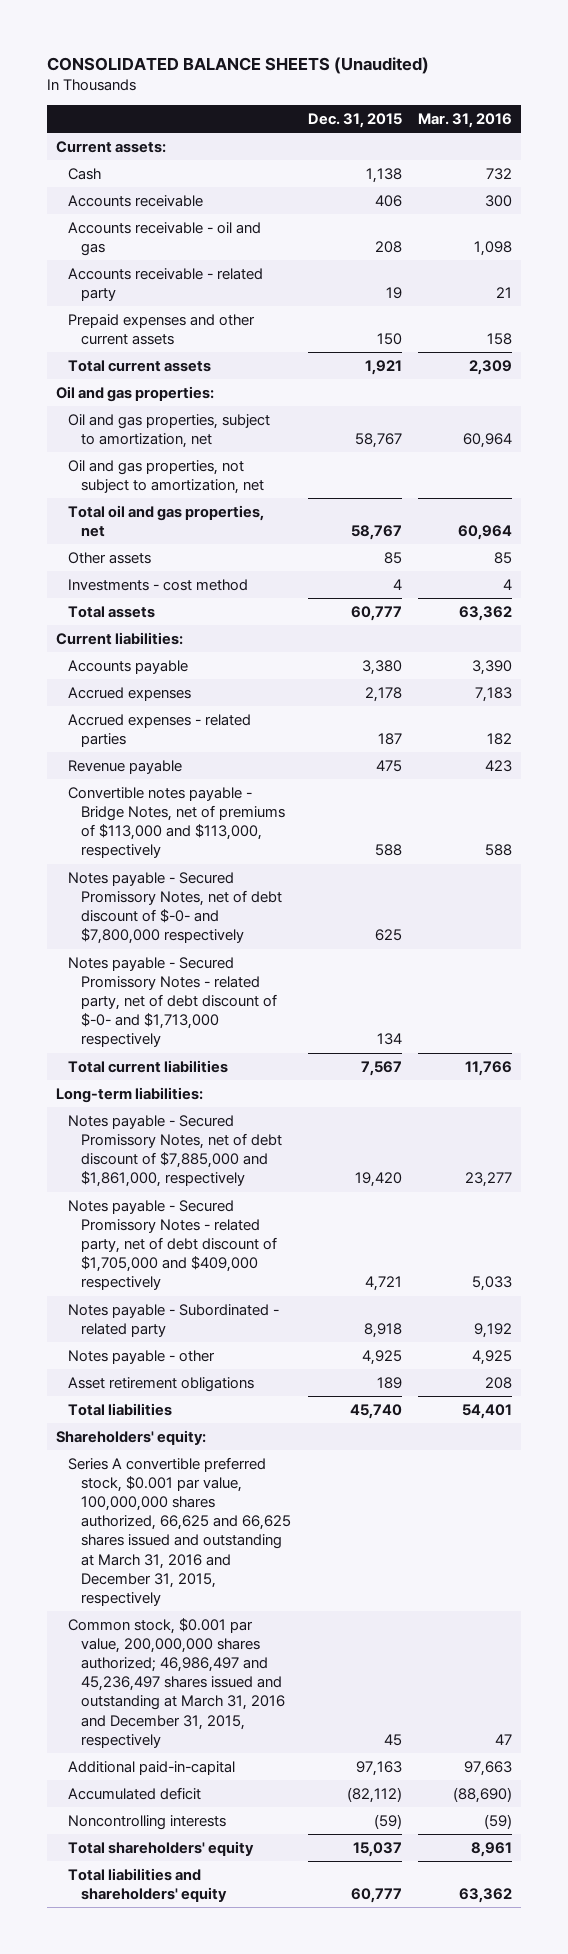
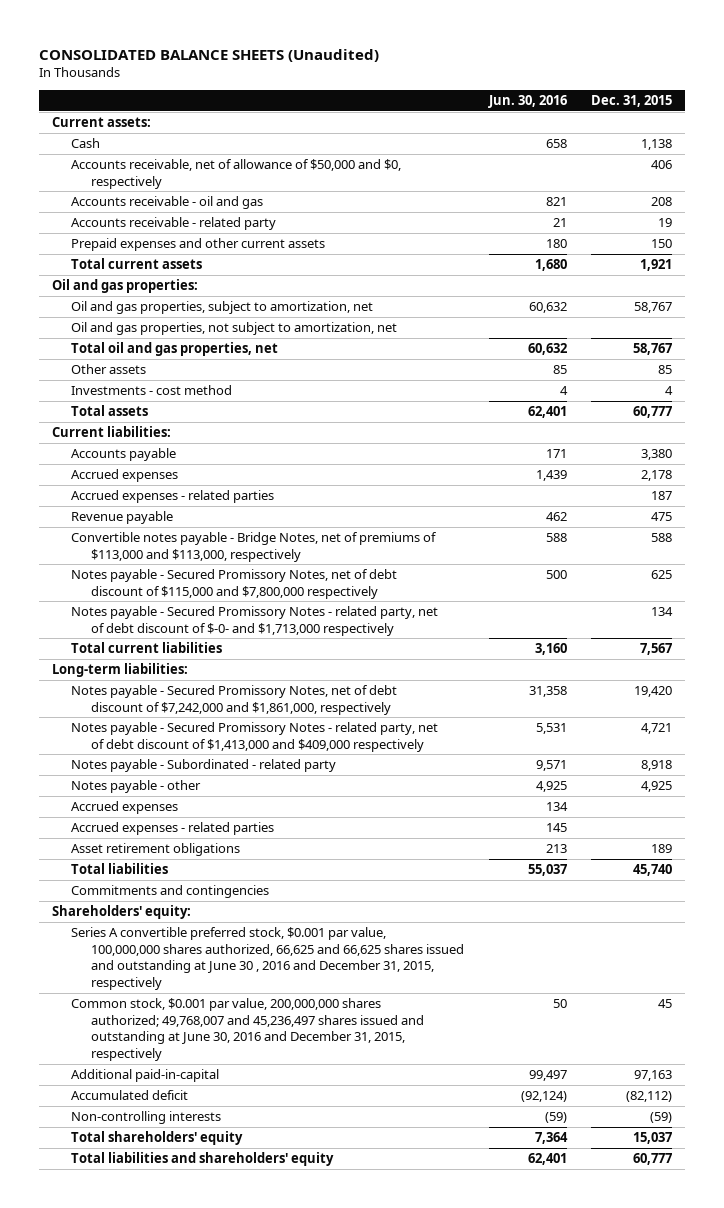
[418,112,513,128] Mar. 31, 2016 -> none
none -> [487,94,567,108] Jun. 30, 2016
[68,194,204,207] Accounts receivable -> none
none -> [71,158,402,189] Accounts receivable, net of allowance of $50,000 and $0, respectively
[68,871,282,945] Notes payable - Secured Promissory Notes, net of debt discount of $-0- and $7,800,000 respectively -> [71,568,398,599] Notes payable - Secured Promissory Notes, net of debt discount of $115,000 and $7,800,000 respectively
[68,1114,282,1188] Notes payable - Secured Promissory Notes, net of debt discount of $7,885,000 and $1,861,000, respectively -> [71,684,398,715] Notes payable - Secured Promissory Notes, net of debt discount of $7,242,000 and $1,861,000, respectively
[68,1199,277,1291] Notes payable - Secured Promissory Notes - related party, net of debt discount of $1,705,000 and $409,000 respectively -> [71,721,439,752] Notes payable - Secured Promissory Notes - related party, net of debt discount of $1,413,000 and $409,000 respectively
none -> [71,800,179,814] Accrued expenses
none -> [71,821,275,835] Accrued expenses - related parties
none -> [71,884,270,898] Commitments and contingencies
[68,1456,291,1606] Series A convertible preferred stock, $0.001 par value, 100,000,000 shares authorized, 66,625 and 66,625 shares issued and outstanding at March 31, 2016 and December 31, 2015, respectively -> [71,926,465,990] Series A convertible preferred stock, $0.001 par value, 100,000,000 shares authorized, 66,625 and 66,625 shares issued and outstanding at June 30 , 2016 and December 31, 2015, respectively
[68,1617,285,1748] Common stock, $0.001 par value, 200,000,000 shares authorized; 46,986,497 and 45,236,497 shares issued and outstanding at March 31, 2016 and December 31, 2015, respectively -> [71,997,425,1061] Common stock, $0.001 par value, 200,000,000 shares authorized; 49,768,007 and 45,236,497 shares issued and outstanding at June 30, 2016 and December 31, 2015, respectively
[68,1814,227,1830] Noncontrolling interests -> [71,1110,222,1124] Non-controlling interests

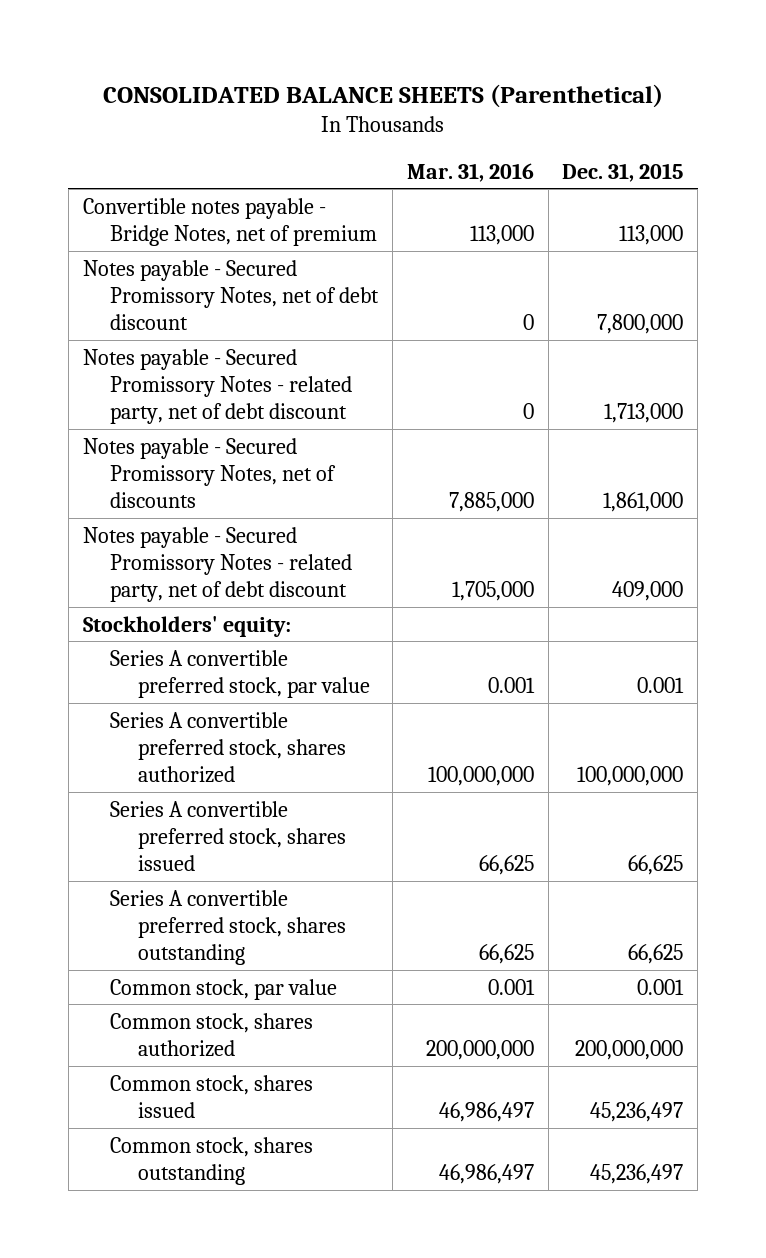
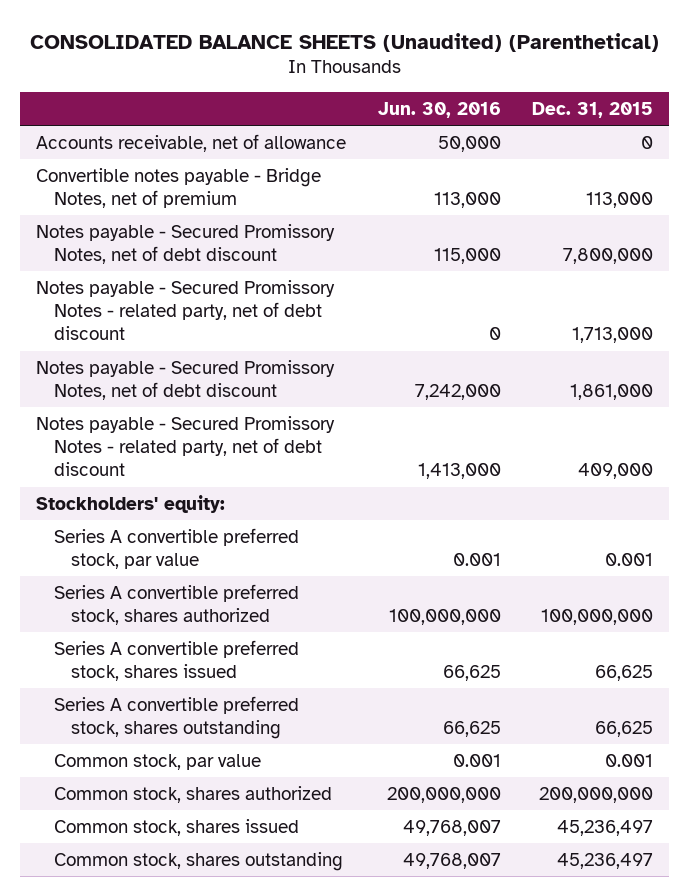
[103,83,664,108] CONSOLIDATED BALANCE SHEETS (Parenthetical) -> [29,32,659,52] CONSOLIDATED BALANCE SHEETS (Unaudited) (Parenthetical)
[406,162,534,182] Mar. 31, 2016 -> none
none -> [377,101,501,118] Jun. 30, 2016
none -> [36,133,347,152] Accounts receivable, net of allowance
[82,437,337,508] Notes payable - Secured Promissory Notes, net of discounts -> [36,359,336,401] Notes payable - Secured Promissory Notes, net of debt discount

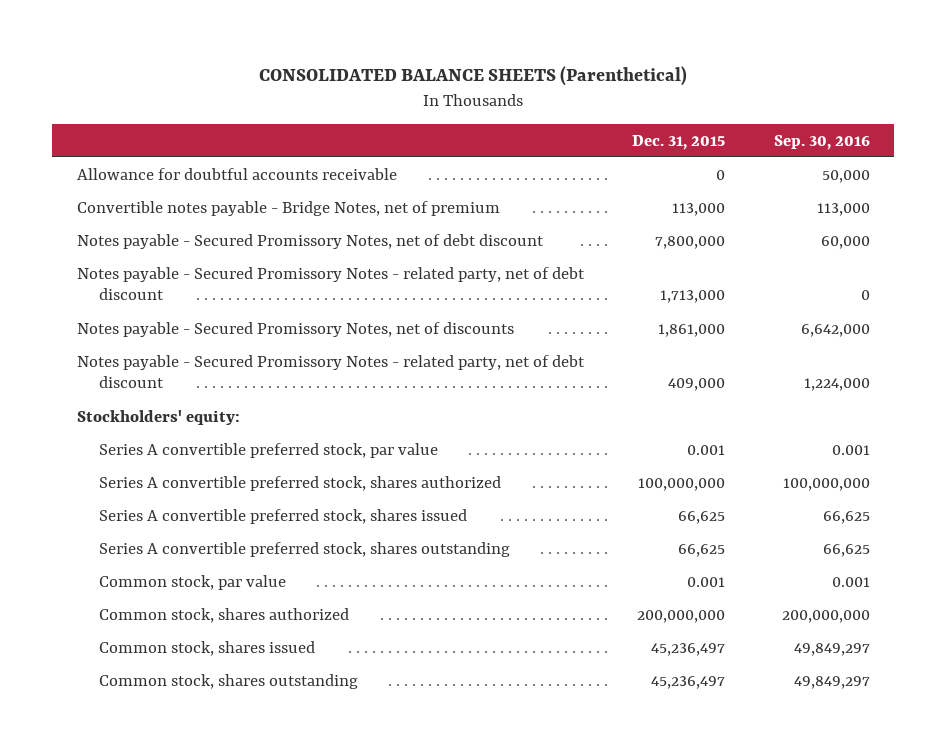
[29,32,659,52] CONSOLIDATED BALANCE SHEETS (Unaudited) (Parenthetical) -> [259,65,688,86] CONSOLIDATED BALANCE SHEETS (Parenthetical)
[377,101,501,118] Jun. 30, 2016 -> none
none -> [773,134,870,150] Sep. 30, 2016
[36,133,347,152] Accounts receivable, net of allowance -> none
none -> [76,167,397,180] Allowance for doubtful accounts receivable
[36,359,336,401] Notes payable - Secured Promissory Notes, net of debt discount -> [76,321,514,337] Notes payable - Secured Promissory Notes, net of discounts

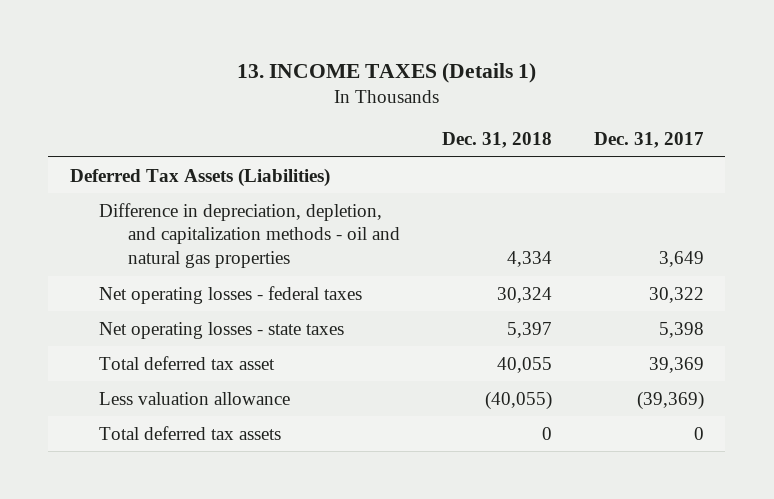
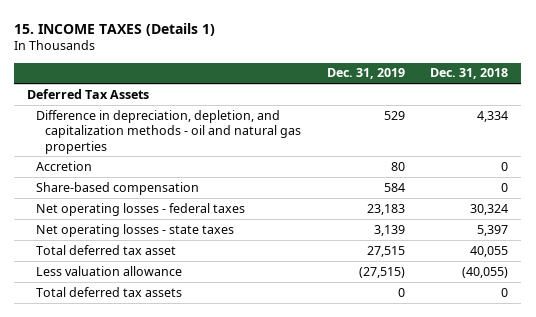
[236,62,536,83] 13. INCOME TAXES (Details 1) -> [14,22,216,36] 15. INCOME TAXES (Details 1)
[594,132,705,149] Dec. 31, 2017 -> none
none -> [326,68,405,80] Dec. 31, 2019
[69,167,330,187] Deferred Tax Assets (Liabilities) -> [27,88,150,99] Deferred Tax Assets
none -> [36,160,93,171] Accretion
none -> [36,181,200,195] Share-based compensation

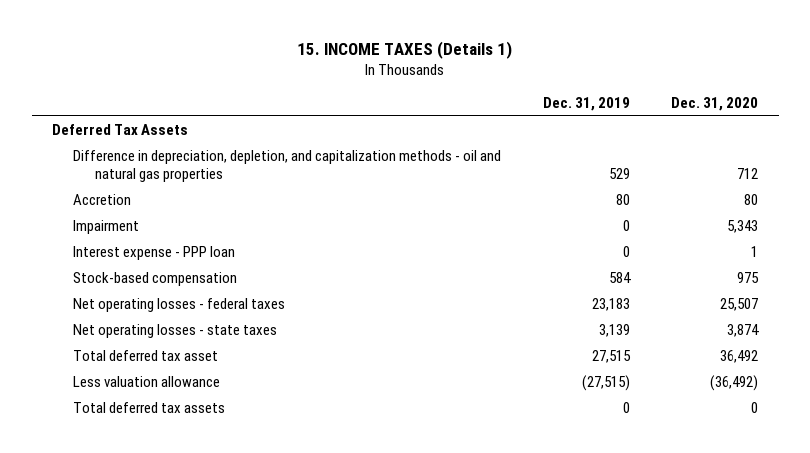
[430,68,509,80] Dec. 31, 2018 -> none
none -> [671,97,759,112] Dec. 31, 2020
none -> [73,220,140,235] Impairment
none -> [73,246,236,261] Interest expense - PPP loan
[36,181,200,195] Share-based compensation -> [73,272,238,287] Stock-based compensation

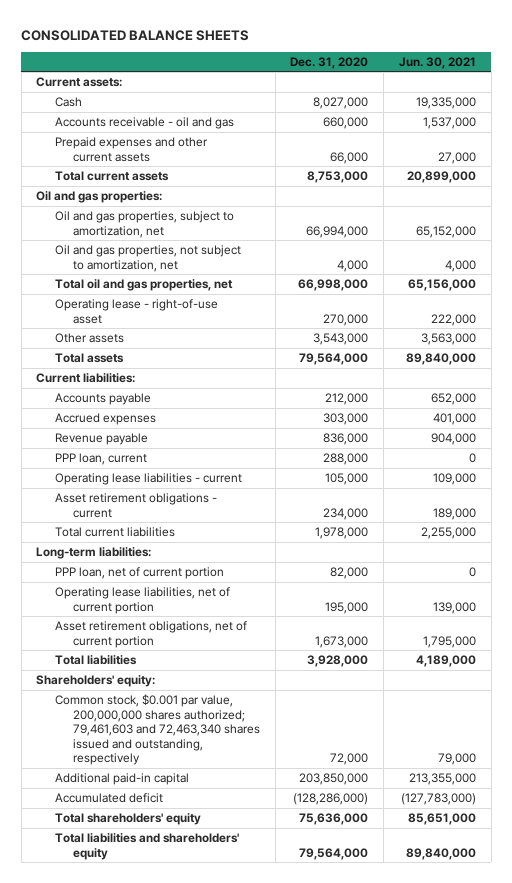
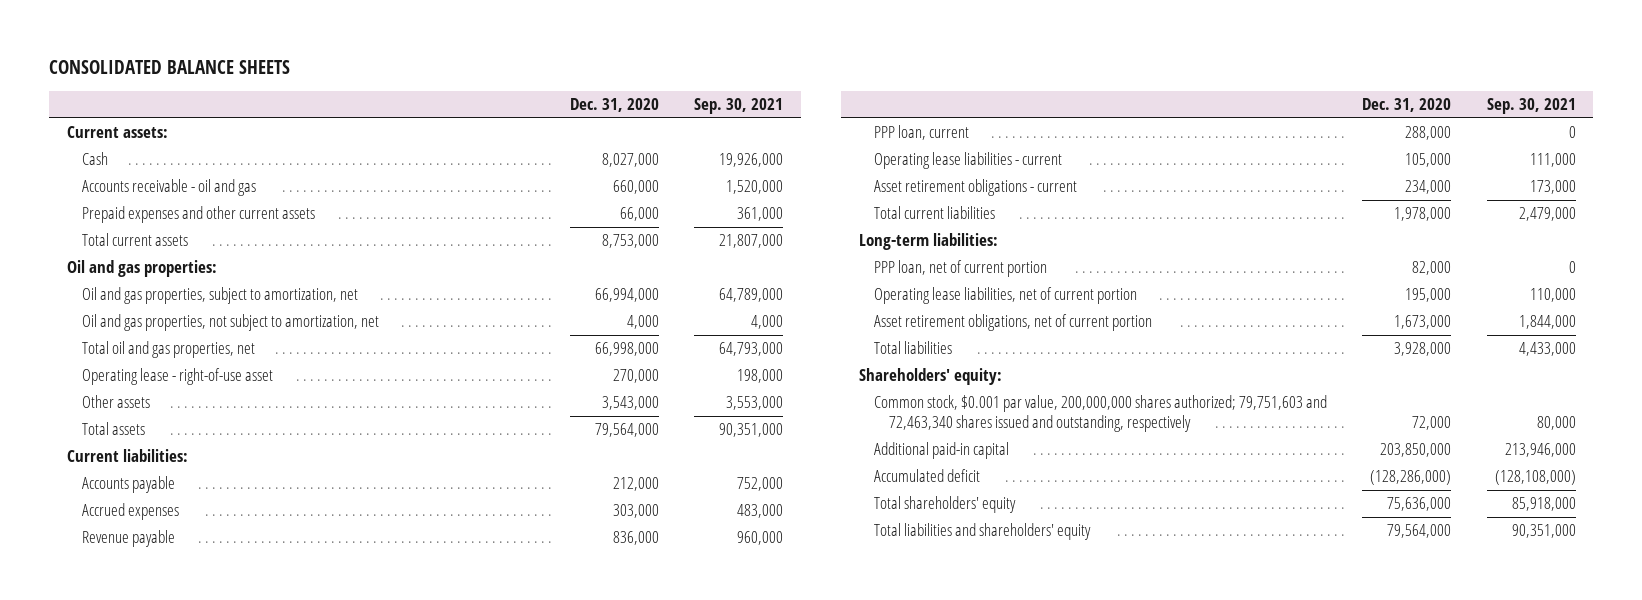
[398,56,476,69] Jun. 30, 2021 -> none
none -> [694,98,784,115] Sep. 30, 2021
[54,694,261,766] Common stock, $0.001 par value, 200,000,000 shares authorized; 79,461,603 and 72,463,340 shares issued and outstanding, respectively -> [874,395,1328,433] Common stock, $0.001 par value, 200,000,000 shares authorized; 79,751,603 and 72,463,340 shares issued and outstanding, respectively

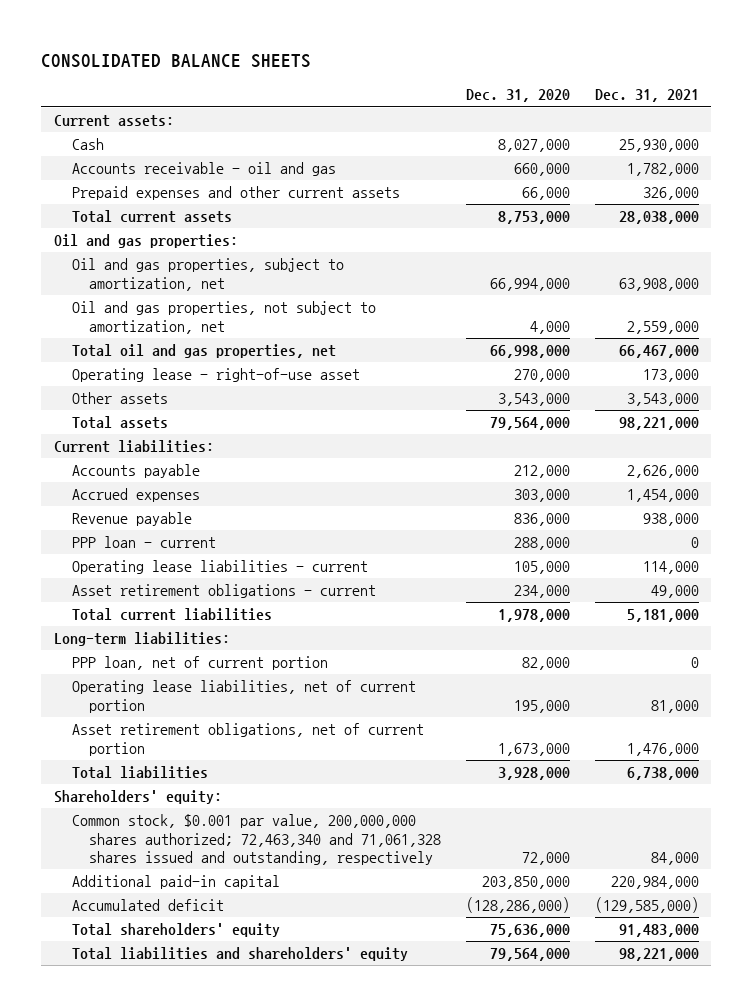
[694,98,784,115] Sep. 30, 2021 -> none
none -> [594,89,699,103] Dec. 31, 2021
[874,125,970,141] PPP loan, current -> [71,536,216,549] PPP loan - current
[874,395,1328,433] Common stock, $0.001 par value, 200,000,000 shares authorized; 79,751,603 and 72,463,340 shares issued and outstanding, respectively -> [71,814,442,866] Common stock, $0.001 par value, 200,000,000 shares authorized; 72,463,340 and 71,061,328 shares issued and outstanding, respectively

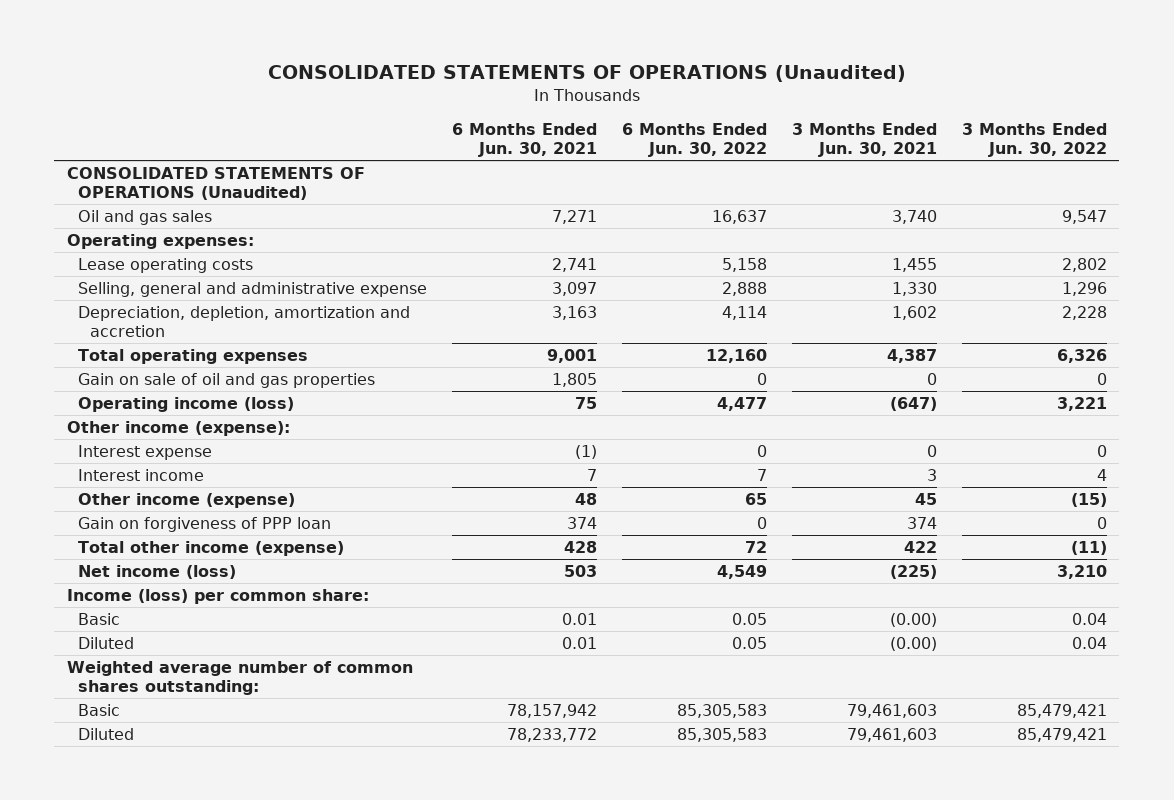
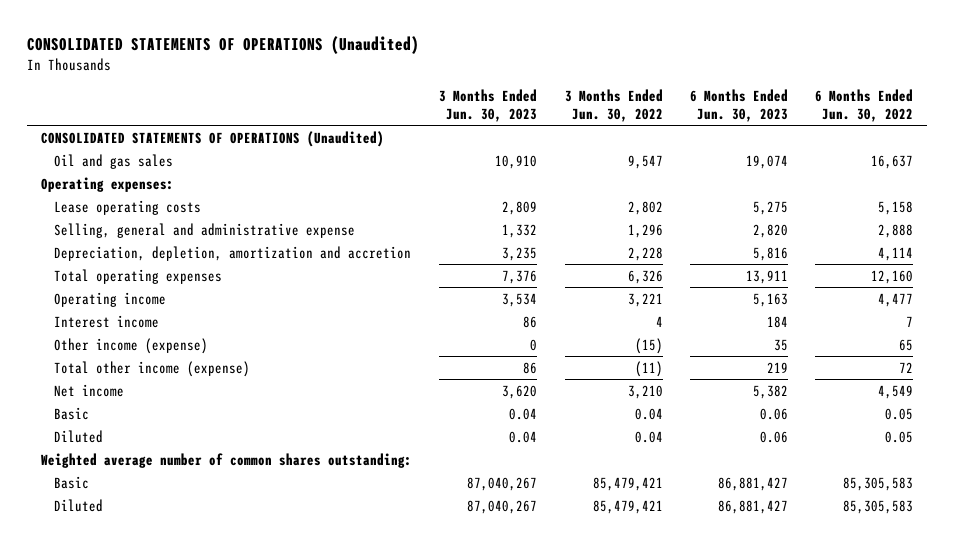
[452,122,598,158] 6 Months Ended Jun. 30, 2021 -> none
[791,122,937,158] 3 Months Ended Jun. 30, 2021 -> none
none -> [439,89,538,122] 3 Months Ended Jun. 30, 2023
none -> [689,89,788,122] 6 Months Ended Jun. 30, 2023
[78,372,376,388] Gain on sale of oil and gas properties -> none
[66,420,290,436] Other income (expense): -> none
[78,444,213,460] Interest expense -> none
[78,396,295,412] Operating income (loss) -> [53,291,166,307] Operating income
[78,516,332,532] Gain on forgiveness of PPP loan -> none
[66,588,369,604] Income (loss) per common share: -> none
[78,564,237,579] Net income (loss) -> [53,383,124,397] Net income

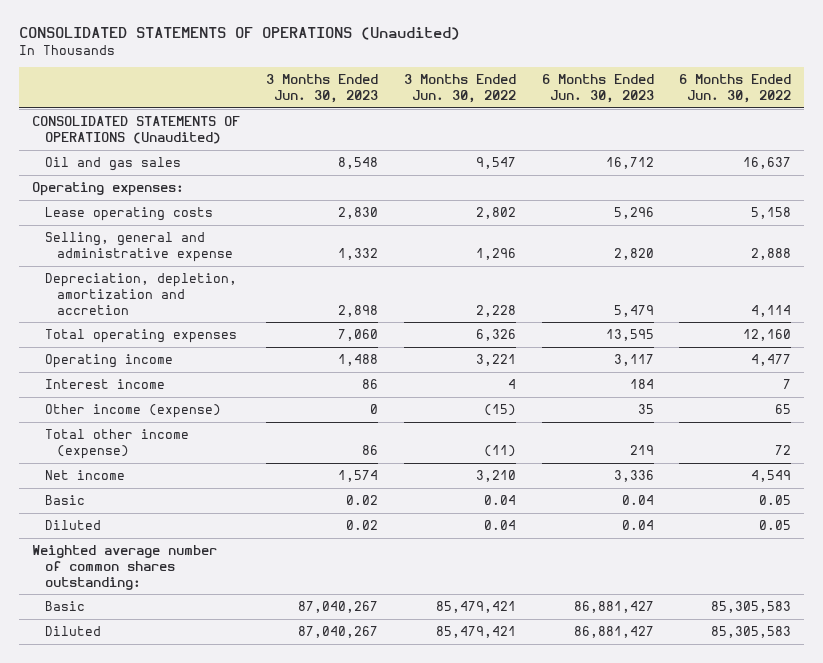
[495,154,538,169] 10,910 -> [337,157,378,170] 8,548
[745,154,788,169] 19,074 -> [605,157,654,170] 16,712
[502,200,538,215] 2,809 -> [337,207,378,220] 2,830
[752,200,788,215] 5,275 -> [613,207,654,220] 5,296
[502,246,538,261] 3,235 -> [337,304,378,317] 2,898
[752,246,788,261] 5,816 -> [613,304,654,317] 5,479
[502,269,538,284] 7,376 -> [337,329,378,342] 7,060
[745,269,788,284] 13,911 -> [605,329,654,342] 13,595
[502,292,538,307] 3,534 -> [337,354,378,367] 1,488
[752,292,788,307] 5,163 -> [613,354,654,367] 3,117
[502,384,538,399] 3,620 -> [337,470,378,483] 1,574
[752,384,788,399] 5,382 -> [613,470,654,483] 3,336
[509,407,538,420] 0.04 -> [345,495,378,506] 0.02
[759,407,788,420] 0.06 -> [621,495,654,506] 0.04
[509,430,538,443] 0.04 -> [345,520,378,531] 0.02
[759,430,788,443] 0.06 -> [621,520,654,531] 0.04

